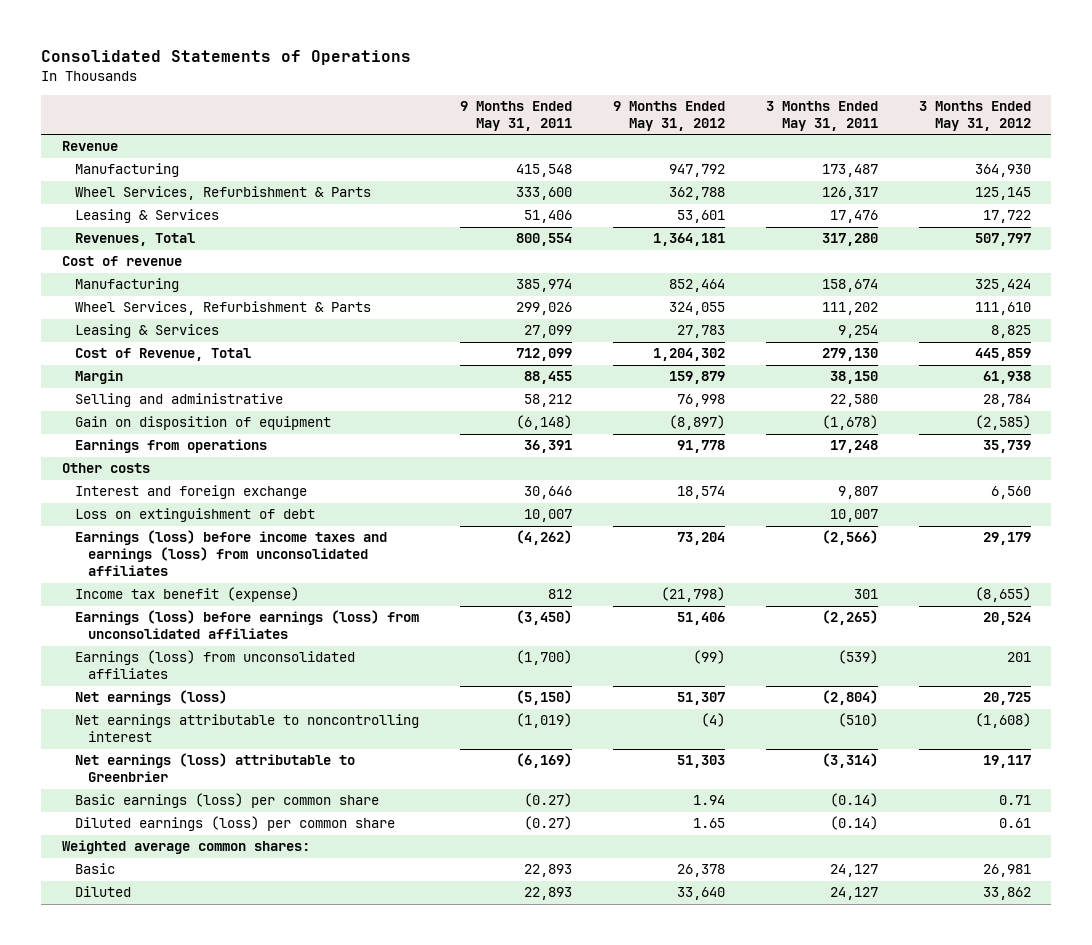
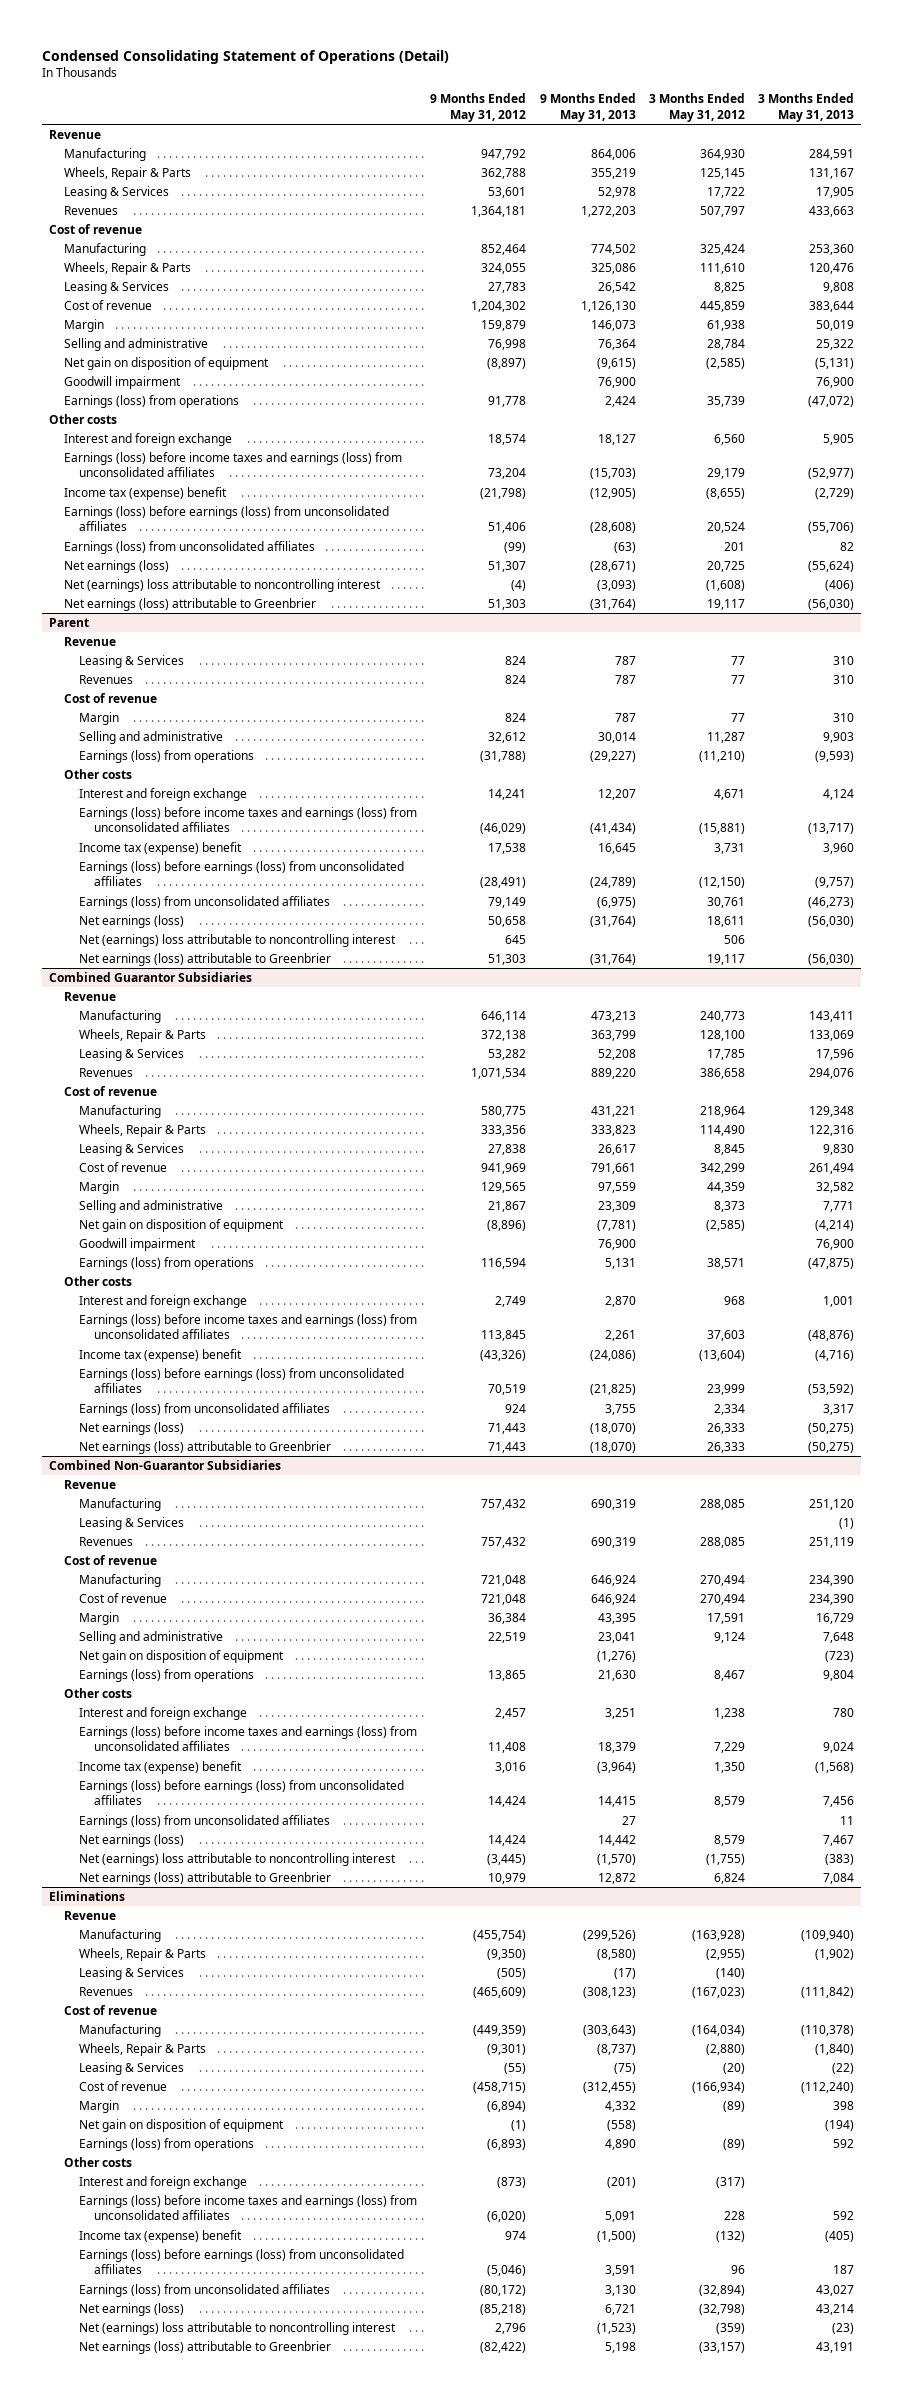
[41,50,412,66] Consolidated Statements of Operations -> [42,49,450,64] Condensed Consolidating Statement of Operations (Detail)
[459,100,572,131] 9 Months Ended May 31, 2011 -> none
[765,100,878,131] 3 Months Ended May 31, 2011 -> none
none -> [539,93,636,122] 9 Months Ended May 31, 2013
none -> [758,93,855,122] 3 Months Ended May 31, 2013
[74,186,371,201] Wheel Services, Refurbishment & Parts -> [63,167,191,181] Wheels, Repair & Parts
[74,233,195,247] Revenues, Total -> [63,206,118,216] Revenues
[74,301,371,316] Wheel Services, Refurbishment & Parts -> [63,262,191,276] Wheels, Repair & Parts
[74,348,251,362] Cost of Revenue, Total -> [63,300,152,311] Cost of revenue
[74,416,331,431] Gain on disposition of equipment -> [63,357,269,371] Net gain on disposition of equipment
none -> [63,376,181,390] Goodwill impairment
[74,439,267,454] Earnings from operations -> [63,395,239,409] Earnings (loss) from operations
[74,508,315,523] Loss on extinguishment of debt -> none
[74,587,299,603] Income tax benefit (expense) -> [63,487,227,501] Income tax (expense) benefit
[74,714,419,743] Net earnings attributable to noncontrolling interest -> [63,579,381,593] Net (earnings) loss attributable to noncontrolling interest
[74,793,379,809] Basic earnings (loss) per common share -> none
[74,816,395,832] Diluted earnings (loss) per common share -> none
[61,840,310,855] Weighted average common shares: -> none
[74,863,115,875] Basic -> none
[74,886,131,898] Diluted -> none
none -> [48,618,89,628] Parent
none -> [63,637,116,647] Revenue
none -> [79,655,185,669] Leasing & Services
none -> [79,675,134,685] Revenues
none -> [63,693,157,704] Cost of revenue
none -> [79,712,120,726] Margin
none -> [79,731,224,745] Selling and administrative
none -> [79,750,255,764] Earnings (loss) from operations
none -> [63,769,132,780] Other costs
none -> [79,788,248,802] Interest and foreign exchange
none -> [79,807,418,833] Earnings (loss) before income taxes and earnings (loss) from unconsolidated affiliates
none -> [79,842,243,856] Income tax (expense) benefit
none -> [79,861,405,887] Earnings (loss) before earnings (loss) from unconsolidated affiliates
none -> [79,896,331,910] Earnings (loss) from unconsolidated affiliates
none -> [79,915,185,929] Net earnings (loss)
none -> [79,934,397,948] Net (earnings) loss attributable to noncontrolling interest
none -> [79,953,332,967] Net earnings (loss) attributable to Greenbrier
none -> [48,972,252,983] Combined Guarantor Subsidiaries
none -> [63,992,116,1002] Revenue
none -> [79,1010,162,1024] Manufacturing
none -> [79,1029,207,1043] Wheels, Repair & Parts
none -> [79,1048,185,1062] Leasing & Services
none -> [79,1068,134,1078] Revenues
none -> [63,1086,157,1097] Cost of revenue
none -> [79,1105,162,1119] Manufacturing
none -> [79,1124,207,1138] Wheels, Repair & Parts
none -> [79,1143,185,1157] Leasing & Services
none -> [79,1162,168,1173] Cost of revenue
none -> [79,1181,120,1195] Margin
none -> [79,1200,224,1214] Selling and administrative
none -> [79,1219,285,1233] Net gain on disposition of equipment
none -> [79,1238,197,1252] Goodwill impairment
none -> [79,1257,255,1271] Earnings (loss) from operations
none -> [63,1276,132,1287] Other costs
none -> [79,1295,248,1309] Interest and foreign exchange
none -> [79,1314,418,1340] Earnings (loss) before income taxes and earnings (loss) from unconsolidated affiliates
none -> [79,1349,243,1363] Income tax (expense) benefit
none -> [79,1368,405,1394] Earnings (loss) before earnings (loss) from unconsolidated affiliates
none -> [79,1403,331,1417] Earnings (loss) from unconsolidated affiliates
none -> [79,1422,185,1436] Net earnings (loss)
none -> [79,1441,332,1455] Net earnings (loss) attributable to Greenbrier
none -> [48,1460,281,1471] Combined Non-Guarantor Subsidiaries
none -> [63,1480,116,1490] Revenue
none -> [79,1498,162,1512] Manufacturing
none -> [79,1517,185,1531] Leasing & Services
none -> [79,1537,134,1547] Revenues
none -> [63,1555,157,1566] Cost of revenue
none -> [79,1574,162,1588] Manufacturing
none -> [79,1593,168,1604] Cost of revenue
none -> [79,1612,120,1626] Margin
none -> [79,1631,224,1645] Selling and administrative
none -> [79,1650,285,1664] Net gain on disposition of equipment
none -> [79,1669,255,1683] Earnings (loss) from operations
none -> [63,1688,132,1699] Other costs
none -> [79,1707,248,1721] Interest and foreign exchange
none -> [79,1726,418,1752] Earnings (loss) before income taxes and earnings (loss) from unconsolidated affiliates
none -> [79,1761,243,1775] Income tax (expense) benefit
none -> [79,1780,405,1806] Earnings (loss) before earnings (loss) from unconsolidated affiliates
none -> [79,1815,331,1829] Earnings (loss) from unconsolidated affiliates
none -> [79,1834,185,1848] Net earnings (loss)
none -> [79,1853,397,1867] Net (earnings) loss attributable to noncontrolling interest
none -> [79,1872,332,1886] Net earnings (loss) attributable to Greenbrier
none -> [48,1891,125,1902] Eliminations
none -> [63,1911,116,1921] Revenue
none -> [79,1929,162,1943] Manufacturing
none -> [79,1948,207,1962] Wheels, Repair & Parts
none -> [79,1967,185,1981] Leasing & Services
none -> [79,1987,134,1997] Revenues
none -> [63,2005,157,2016] Cost of revenue
none -> [79,2024,162,2038] Manufacturing
none -> [79,2043,207,2057] Wheels, Repair & Parts
none -> [79,2062,185,2076] Leasing & Services
none -> [79,2081,168,2092] Cost of revenue
none -> [79,2100,120,2114] Margin
none -> [79,2119,285,2133] Net gain on disposition of equipment
none -> [79,2138,255,2152] Earnings (loss) from operations
none -> [63,2157,132,2168] Other costs
none -> [79,2176,248,2190] Interest and foreign exchange
none -> [79,2195,418,2221] Earnings (loss) before income taxes and earnings (loss) from unconsolidated affiliates
none -> [79,2230,243,2244] Income tax (expense) benefit
none -> [79,2249,405,2275] Earnings (loss) before earnings (loss) from unconsolidated affiliates
none -> [79,2284,331,2298] Earnings (loss) from unconsolidated affiliates
none -> [79,2303,185,2317] Net earnings (loss)
none -> [79,2322,397,2336] Net (earnings) loss attributable to noncontrolling interest
none -> [79,2341,332,2355] Net earnings (loss) attributable to Greenbrier

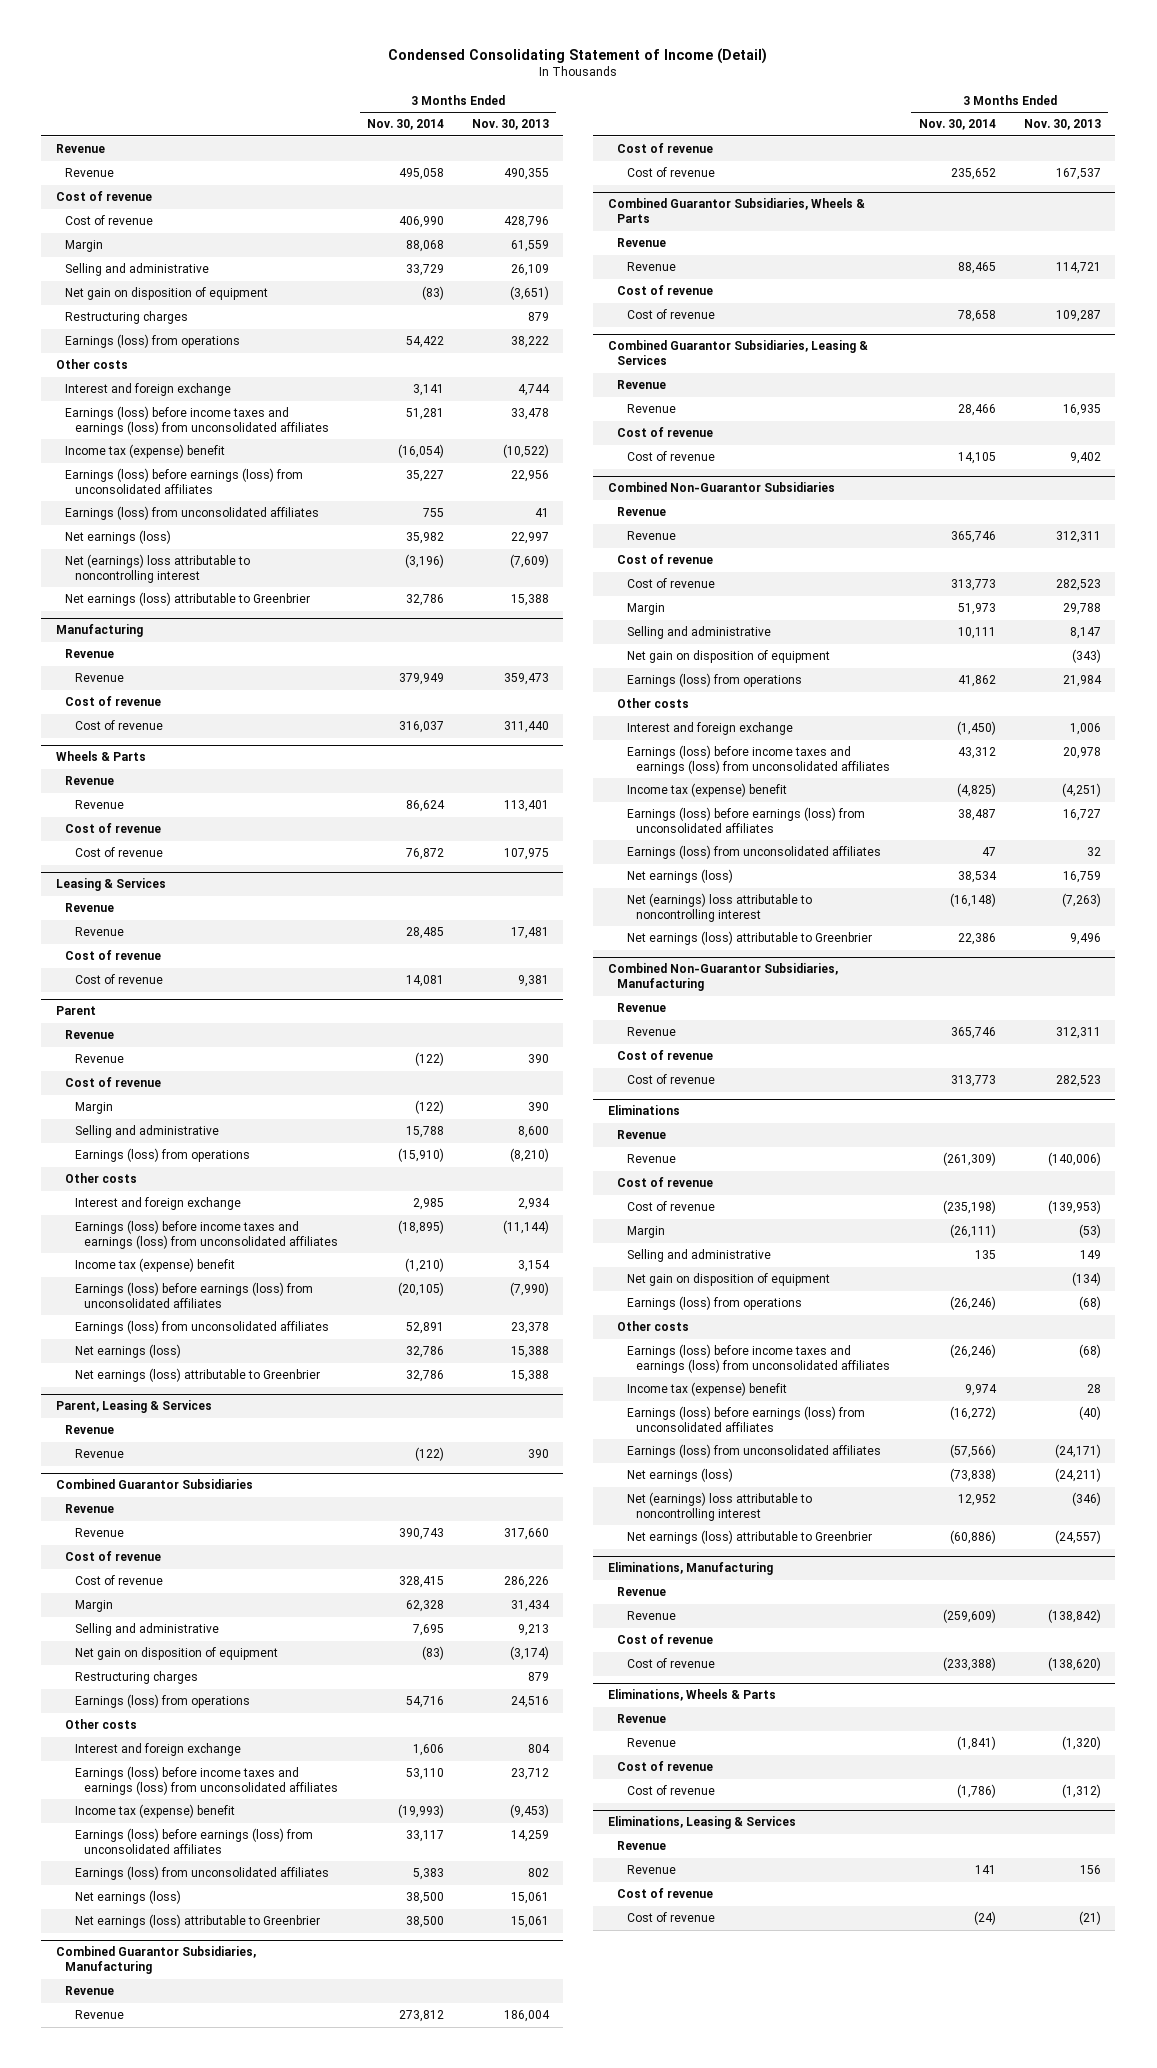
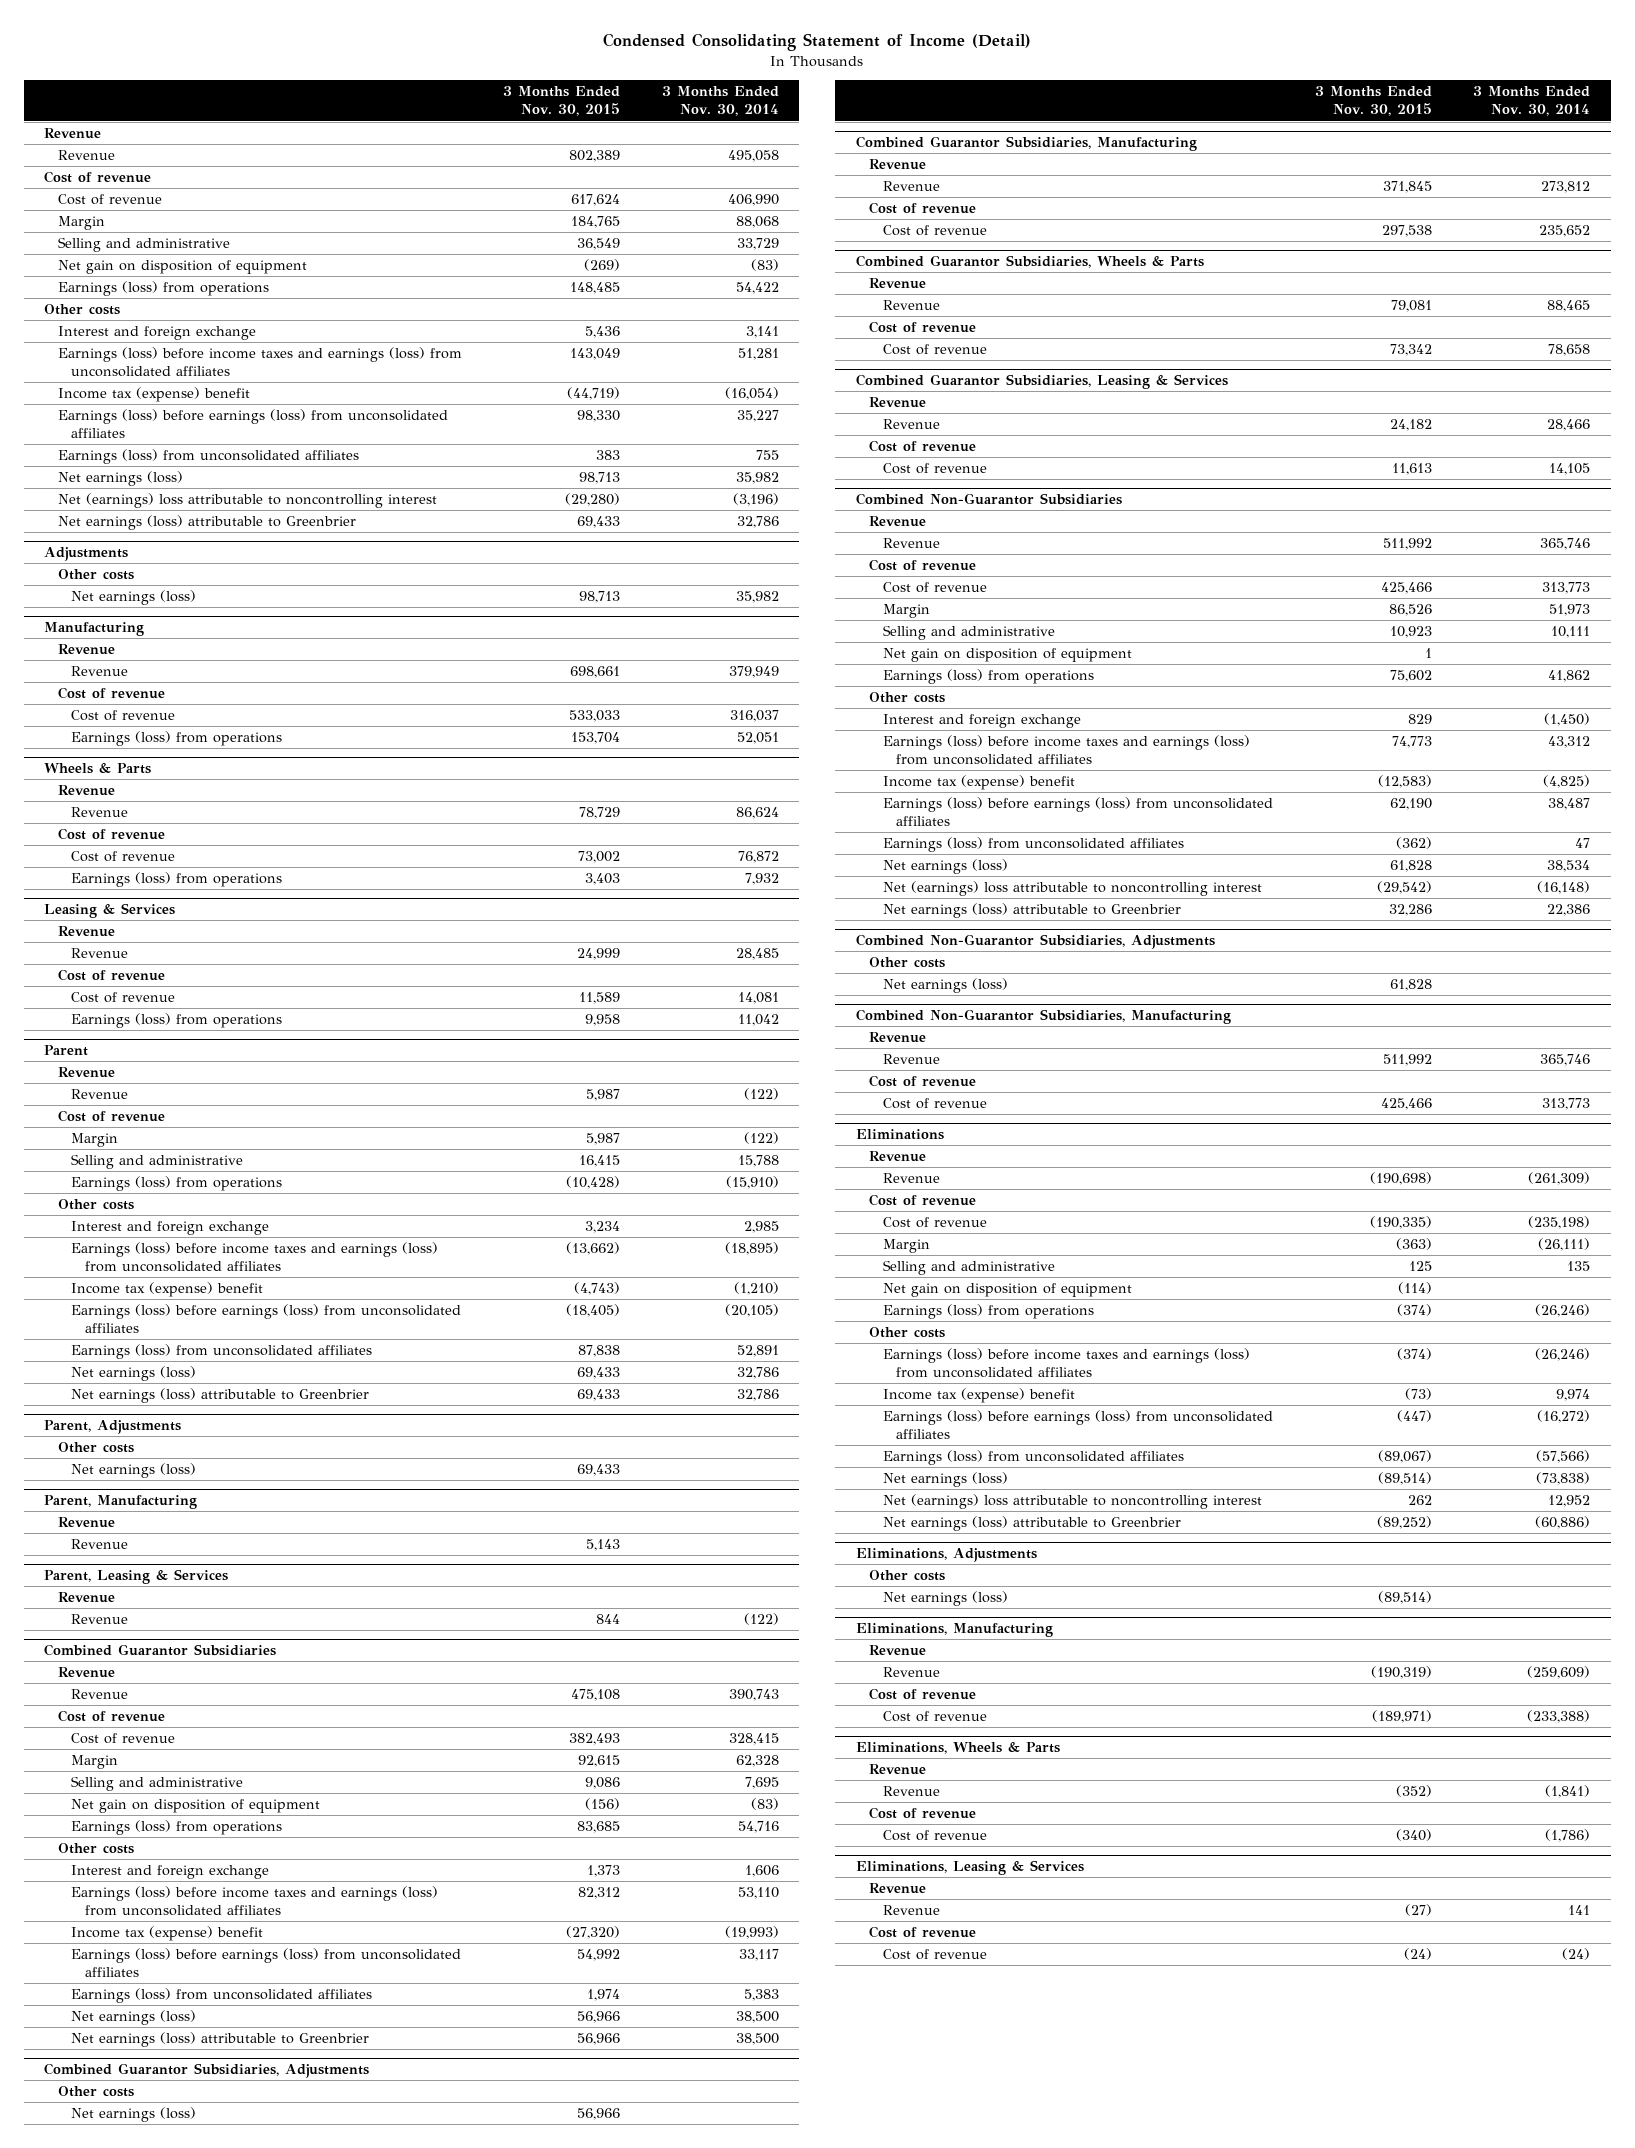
[472,119,550,131] Nov. 30, 2013 -> none
none -> [503,86,621,117] 3 Months Ended Nov. 30, 2015
[65,311,189,325] Restructuring charges -> none
none -> [44,547,129,562] Adjustments
none -> [57,569,134,581] Other costs
none -> [71,590,197,606] Net earnings (loss)
none -> [71,731,283,747] Earnings (loss) from operations
none -> [71,872,283,888] Earnings (loss) from operations
none -> [71,1013,283,1029] Earnings (loss) from operations
none -> [44,1420,182,1435] Parent, Adjustments
none -> [57,1442,134,1454] Other costs
none -> [71,1463,197,1479] Net earnings (loss)
none -> [44,1495,198,1510] Parent, Manufacturing
none -> [57,1517,115,1529] Revenue
none -> [71,1539,129,1550] Revenue
[74,1671,198,1685] Restructuring charges -> none
none -> [44,2063,370,2079] Combined Guarantor Subsidiaries, Adjustments
none -> [57,2086,134,2098] Other costs
none -> [71,2107,197,2123] Net earnings (loss)
none -> [856,934,1216,950] Combined Non-Guarantor Subsidiaries, Adjustments
none -> [869,957,946,969] Other costs
none -> [882,978,1008,994] Net earnings (loss)
none -> [856,1548,1038,1563] Eliminations, Adjustments
none -> [869,1570,946,1582] Other costs
none -> [882,1591,1008,1607] Net earnings (loss)

